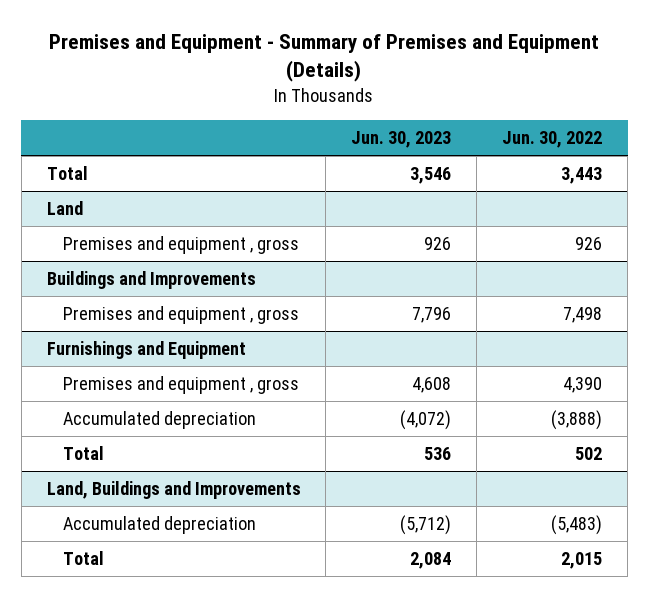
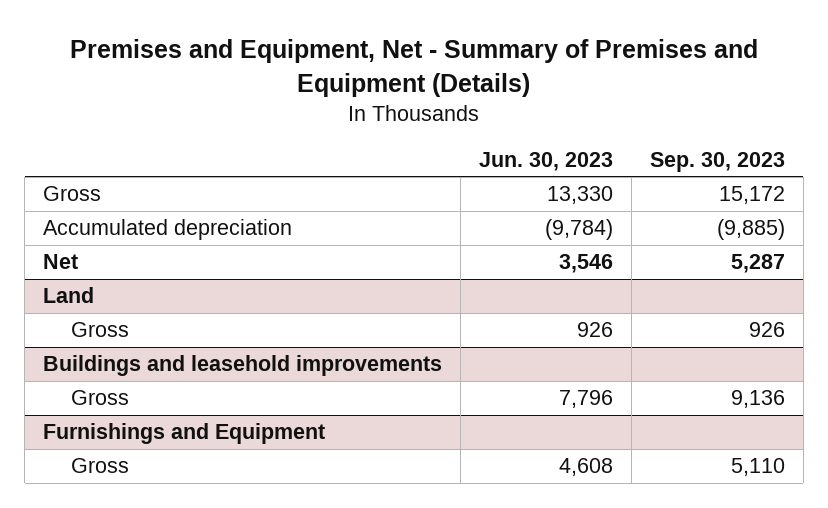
[49,34,600,83] Premises and Equipment - Summary of Premises and Equipment (Details) -> [69,39,758,97] Premises and Equipment, Net - Summary of Premises and Equipment (Details)
[502,130,603,148] Jun. 30, 2022 -> none
none -> [649,152,785,173] Sep. 30, 2023
none -> [43,186,102,202] Gross
none -> [43,219,293,241] Accumulated depreciation
[46,166,88,181] Total -> [43,254,79,270] Net
[62,236,299,255] Premises and equipment , gross -> [70,322,129,338] Gross
[46,271,256,290] Buildings and Improvements -> [43,355,443,377] Buildings and leasehold improvements
[62,306,299,325] Premises and equipment , gross -> [70,390,129,406] Gross
[62,411,256,430] Accumulated depreciation -> none
[62,446,104,461] Total -> none
[46,481,301,500] Land, Buildings and Improvements -> none
[62,516,256,535] Accumulated depreciation -> none
[62,551,104,566] Total -> none
[62,376,299,395] Premises and equipment , gross -> [70,458,129,474] Gross

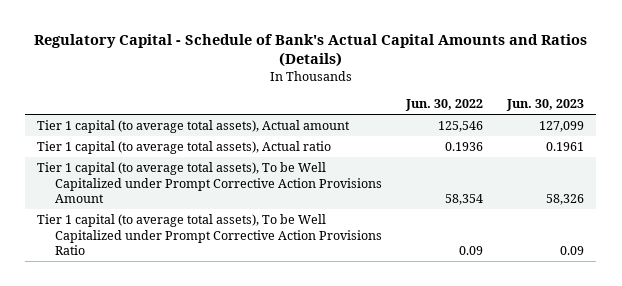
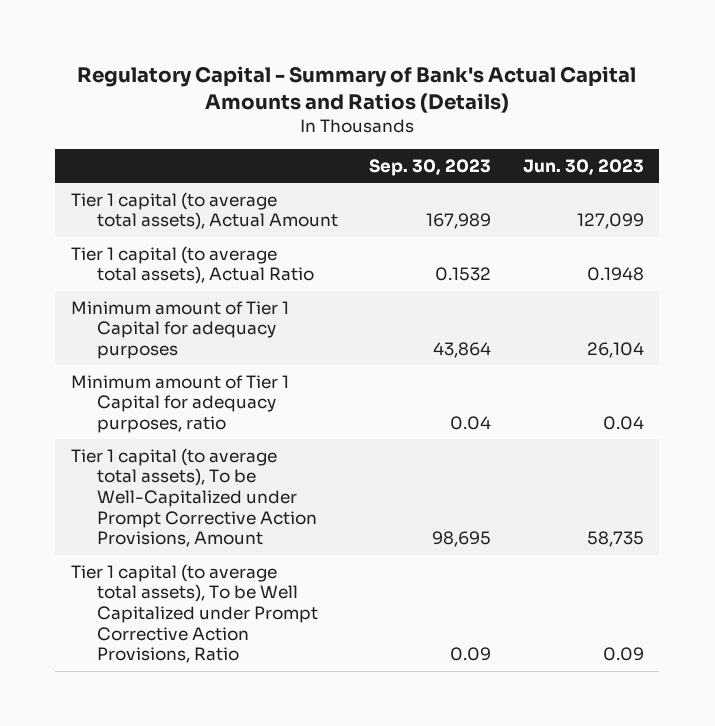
[33,33,587,67] Regulatory Capital - Schedule of Bank's Actual Capital Amounts and Ratios (Details) -> [77,66,637,113] Regulatory Capital - Summary of Bank's Actual Capital Amounts and Ratios (Details)
[405,99,484,112] Jun. 30, 2022 -> none
none -> [369,159,492,177] Sep. 30, 2023
[37,119,351,133] Tier 1 capital (to average total assets), Actual amount -> [71,191,339,231] Tier 1 capital (to average total assets), Actual Amount
[37,140,332,154] Tier 1 capital (to average total assets), Actual ratio -> [71,245,315,285] Tier 1 capital (to average total assets), Actual Ratio
[546,141,585,151] 0.1961 -> [586,267,644,282] 0.1948
none -> [71,300,290,360] Minimum amount of Tier 1 Capital for adequacy purposes
none -> [71,374,290,434] Minimum amount of Tier 1 Capital for adequacy purposes, ratio
[37,161,383,204] Tier 1 capital (to average total assets), To be Well Capitalized under Prompt Corrective Action Provisions Amount -> [71,447,318,548] Tier 1 capital (to average total assets), To be Well-Capitalized under Prompt Corrective Action Provisions, Amount
[546,194,585,206] 58,326 -> [586,531,644,548] 58,735
[37,213,383,256] Tier 1 capital (to average total assets), To be Well Capitalized under Prompt Corrective Action Provisions Ratio -> [71,563,319,664] Tier 1 capital (to average total assets), To be Well Capitalized under Prompt Corrective Action Provisions, Ratio

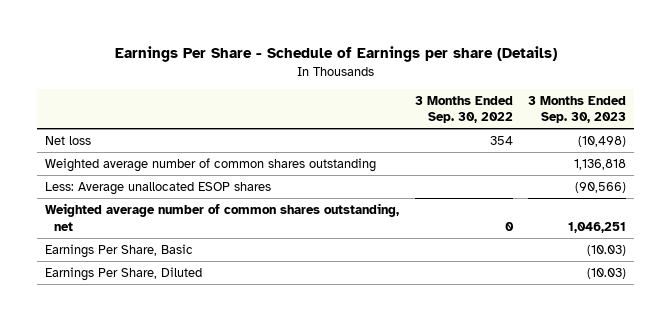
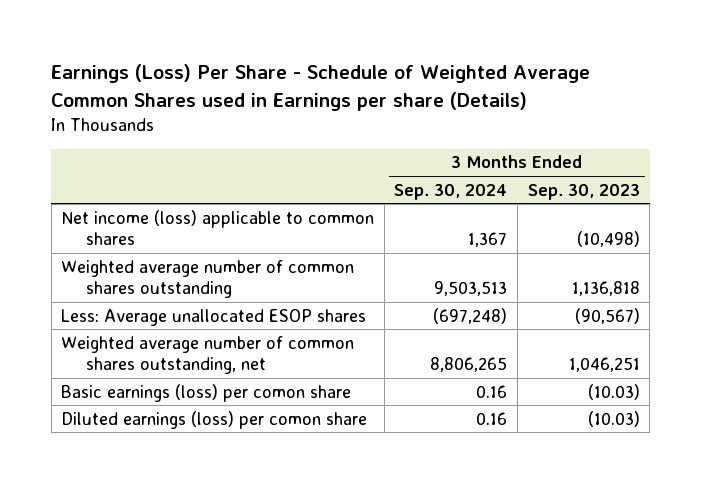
[114,45,557,62] Earnings Per Share - Schedule of Earnings per share (Details) -> [51,63,591,111] Earnings (Loss) Per Share - Schedule of Weighted Average Common Shares used in Earnings per share (Details)
[414,95,513,124] 3 Months Ended Sep. 30, 2022 -> none
none -> [394,183,508,200] Sep. 30, 2024
[44,135,91,145] Net loss -> [61,209,375,246] Net income (loss) applicable to common shares
[575,181,627,193] (90,566) -> [574,307,640,324] (90,567)
[44,243,193,258] Earnings Per Share, Basic -> [61,383,352,402] Basic earnings (loss) per comon share
[44,266,202,281] Earnings Per Share, Diluted -> [61,410,368,429] Diluted earnings (loss) per comon share

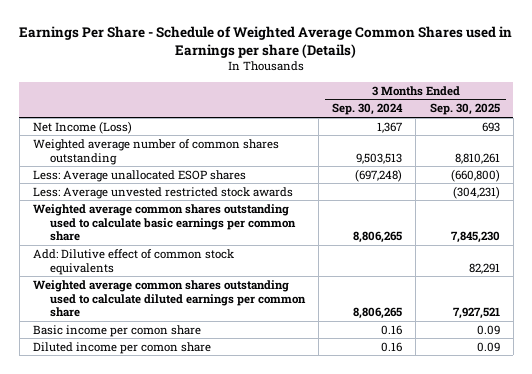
[51,63,591,111] Earnings (Loss) Per Share - Schedule of Weighted Average Common Shares used in Earnings per share (Details) -> [19,25,513,58] Earnings Per Share - Schedule of Weighted Average Common Shares used in Earnings per share (Details)
[527,183,640,200] Sep. 30, 2023 -> none
none -> [429,103,500,116] Sep. 30, 2025
[61,209,375,246] Net income (loss) applicable to common shares -> [32,120,132,134] Net Income (Loss)
none -> [32,186,293,199] Less: Average unvested restricted stock awards
[61,335,355,375] Weighted average number of common shares outstanding, net -> [32,203,296,242] Weighted average common shares outstanding used to calculate basic earnings per common share
none -> [32,248,234,275] Add: Dilutive effect of common stock equivalents
none -> [32,279,306,318] Weighted average common shares outstanding used to calculate diluted earnings per common share
[61,383,352,402] Basic earnings (loss) per comon share -> [32,324,201,337] Basic income per comon share
[61,410,368,429] Diluted earnings (loss) per comon share -> [32,341,211,354] Diluted income per comon share

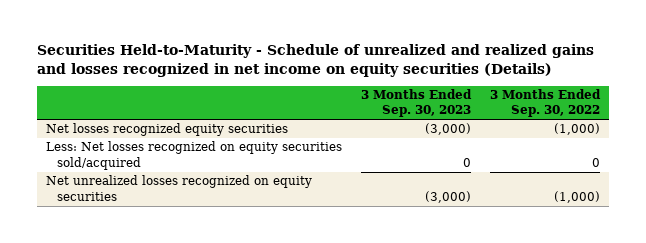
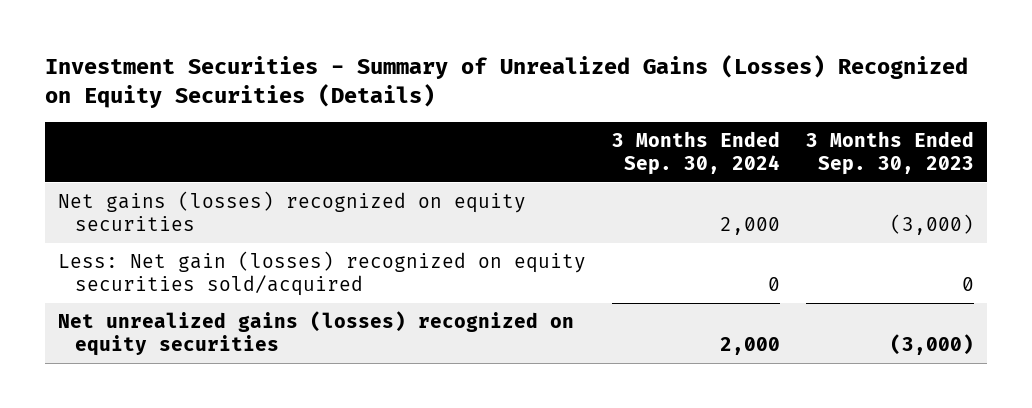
[36,44,594,77] Securities Held-to-Maturity - Schedule of unrealized and realized gains and losses recognized in net income on equity securities (Details) -> [45,55,969,109] Investment Securities - Summary of Unrealized Gains (Losses) Recognized on Equity Securities (Details)
[489,89,601,118] 3 Months Ended Sep. 30, 2022 -> none
none -> [612,131,781,175] 3 Months Ended Sep. 30, 2024
[46,123,289,137] Net losses recognized equity securities -> [58,191,527,231] Net gains (losses) recognized on equity securities
[46,141,343,170] Less: Net losses recognized on equity securities sold/acquired -> [58,251,587,296] Less: Net gain (losses) recognized on equity securities sold/acquired
[46,175,313,201] Net unrealized losses recognized on equity securities -> [58,311,575,356] Net unrealized gains (losses) recognized on equity securities

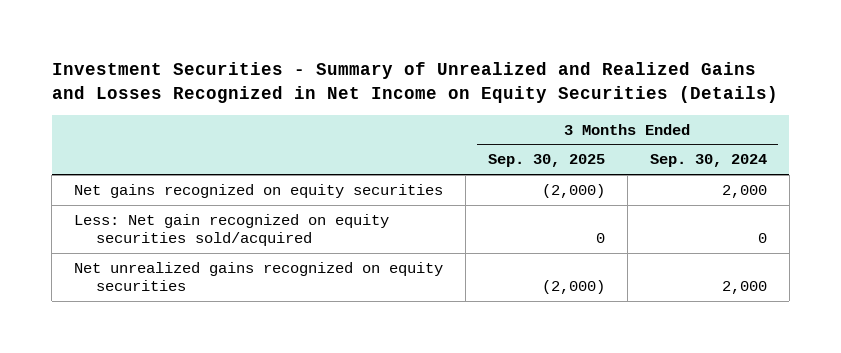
[45,55,969,109] Investment Securities - Summary of Unrealized Gains (Losses) Recognized on Equity Securities (Details) -> [51,62,778,104] Investment Securities - Summary of Unrealized and Realized Gains and Losses Recognized in Net Income on Equity Securities (Details)
[806,131,975,175] 3 Months Ended Sep. 30, 2023 -> none
none -> [488,154,606,168] Sep. 30, 2025
[58,191,527,231] Net gains (losses) recognized on equity securities -> [74,184,444,199] Net gains recognized on equity securities
[58,251,587,296] Less: Net gain (losses) recognized on equity securities sold/acquired -> [74,214,390,246] Less: Net gain recognized on equity securities sold/acquired
[58,311,575,356] Net unrealized gains (losses) recognized on equity securities -> [74,262,444,291] Net unrealized gains recognized on equity securities

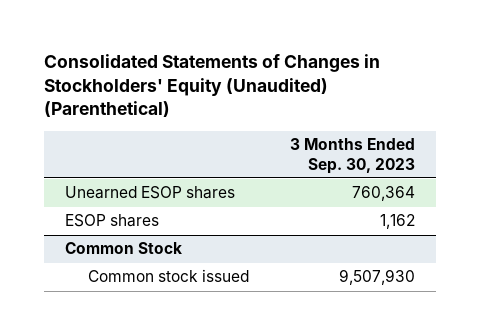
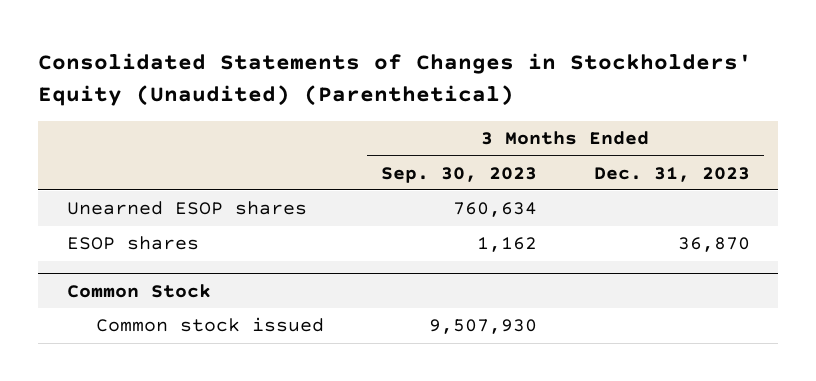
none -> [593,166,750,182] Dec. 31, 2023
[352,186,416,202] 760,364 -> [452,202,537,218] 760,634

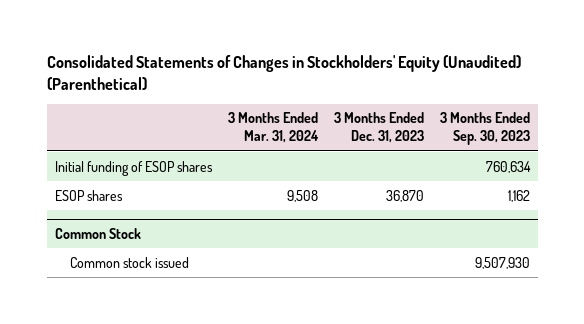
none -> [227,112,319,144] 3 Months Ended Mar. 31, 2024
[66,201,307,216] Unearned ESOP shares -> [54,160,213,176] Initial funding of ESOP shares

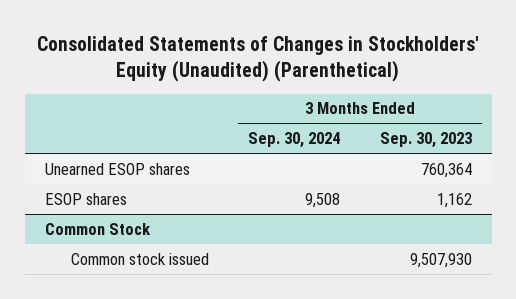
[227,112,319,144] 3 Months Ended Mar. 31, 2024 -> none
[333,112,424,144] 3 Months Ended Dec. 31, 2023 -> none
none -> [248,132,341,149] Sep. 30, 2024
[54,160,213,176] Initial funding of ESOP shares -> none
none -> [44,162,190,175] Unearned ESOP shares

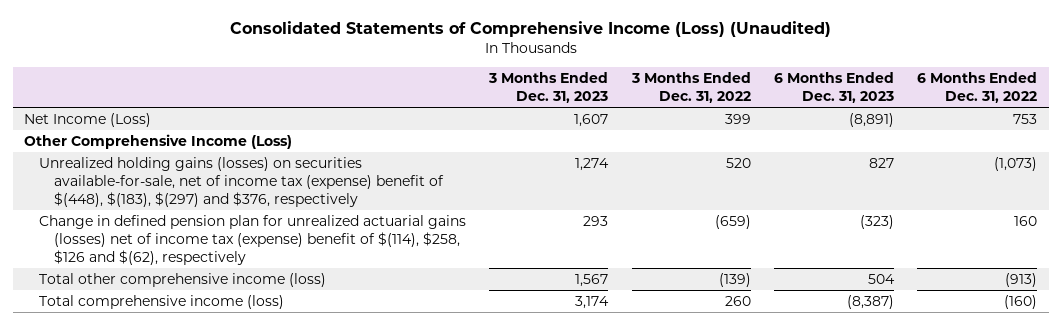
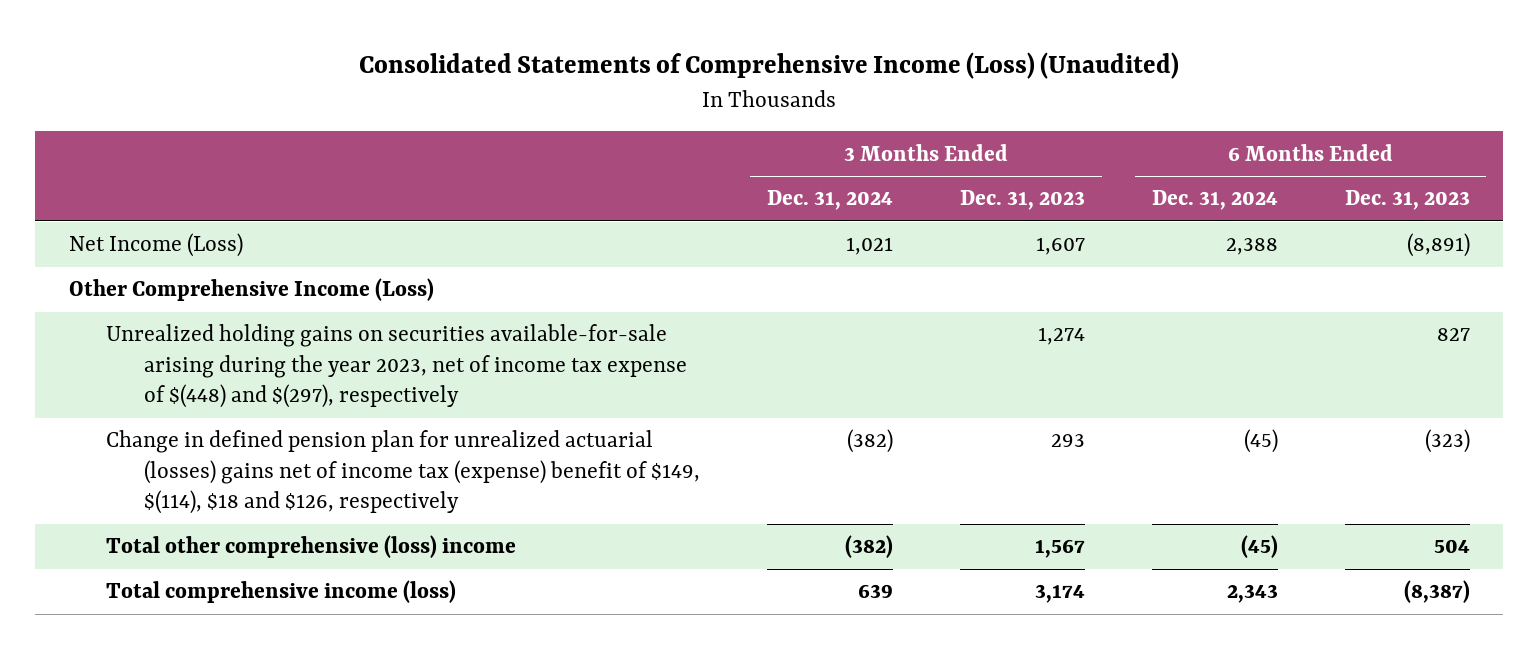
[630,71,751,103] 3 Months Ended Dec. 31, 2022 -> none
[917,71,1038,103] 6 Months Ended Dec. 31, 2022 -> none
none -> [766,190,893,211] Dec. 31, 2024
none -> [1151,190,1278,211] Dec. 31, 2024
[39,157,444,207] Unrealized holding gains (losses) on securities available-for-sale, net of income tax (expense) benefit of $(448), $(183), $(297) and $376, respectively -> [106,324,688,409] Unrealized holding gains on securities available-for-sale arising during the year 2023, net of income tax expense of $(448) and $(297), respectively
[39,215,467,265] Change in defined pension plan for unrealized actuarial gains (losses) net of income tax (expense) benefit of $(114), $258, $126 and $(62), respectively -> [106,430,701,515] Change in defined pension plan for unrealized actuarial (losses) gains net of income tax (expense) benefit of $149, $(114), $18 and $126, respectively
[39,273,327,288] Total other comprehensive income (loss) -> [106,535,517,559] Total other comprehensive (loss) income

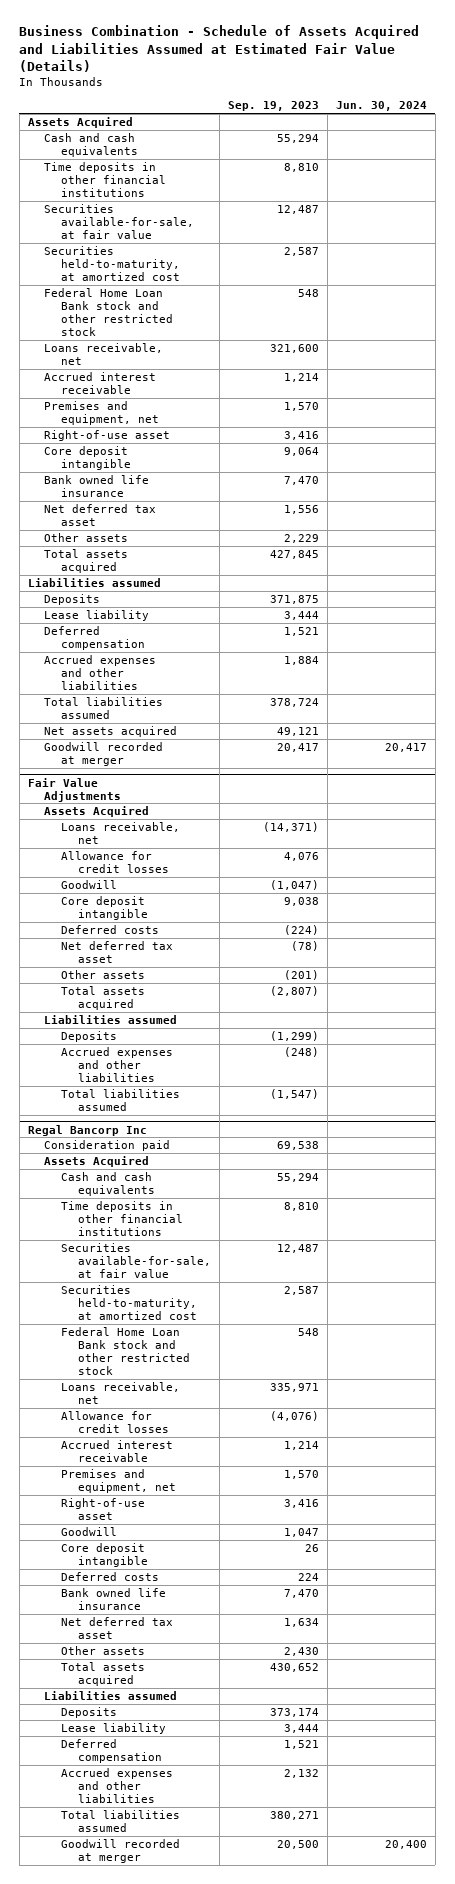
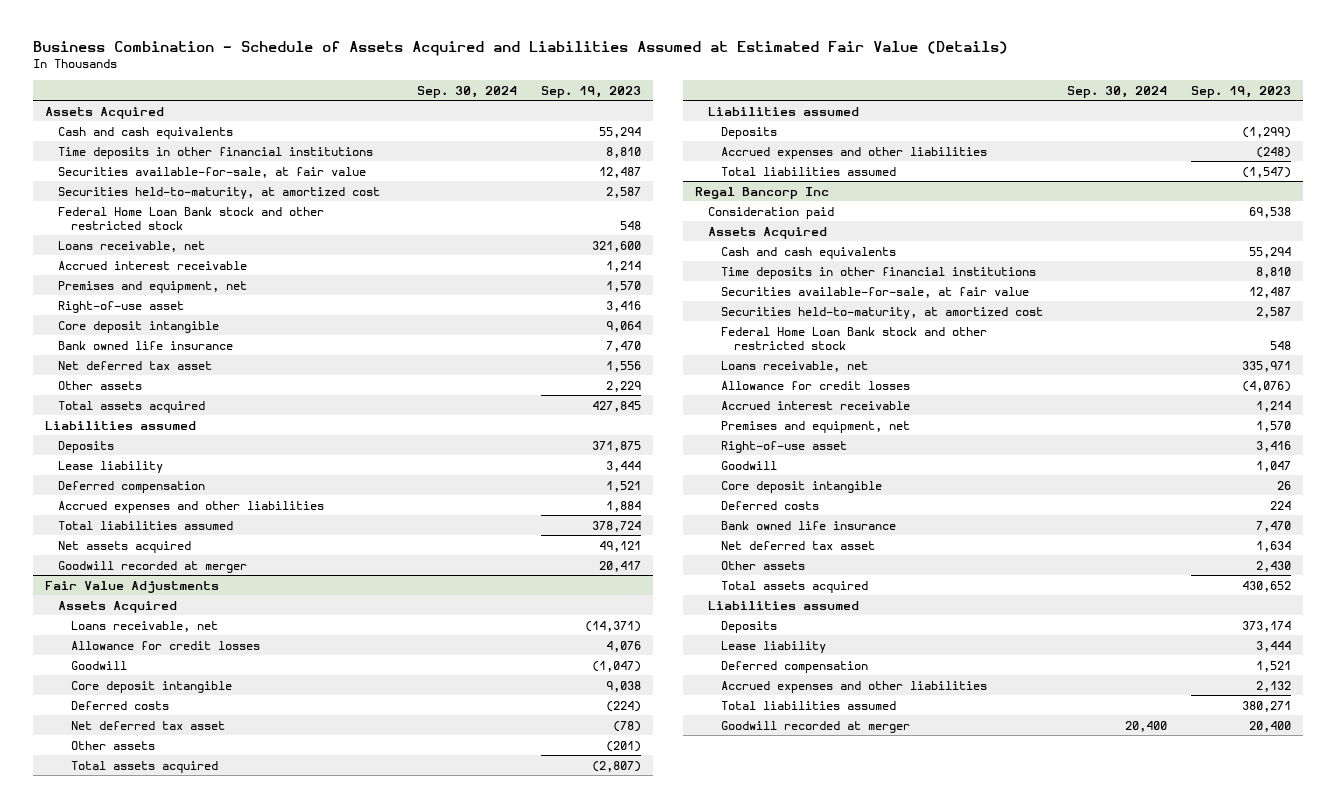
[336,101,428,112] Jun. 30, 2024 -> none
none -> [416,85,517,98] Sep. 30, 2024
[277,1840,320,1850] 20,500 -> [1248,720,1291,732] 20,400

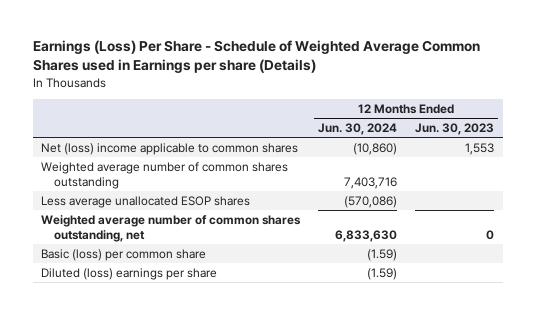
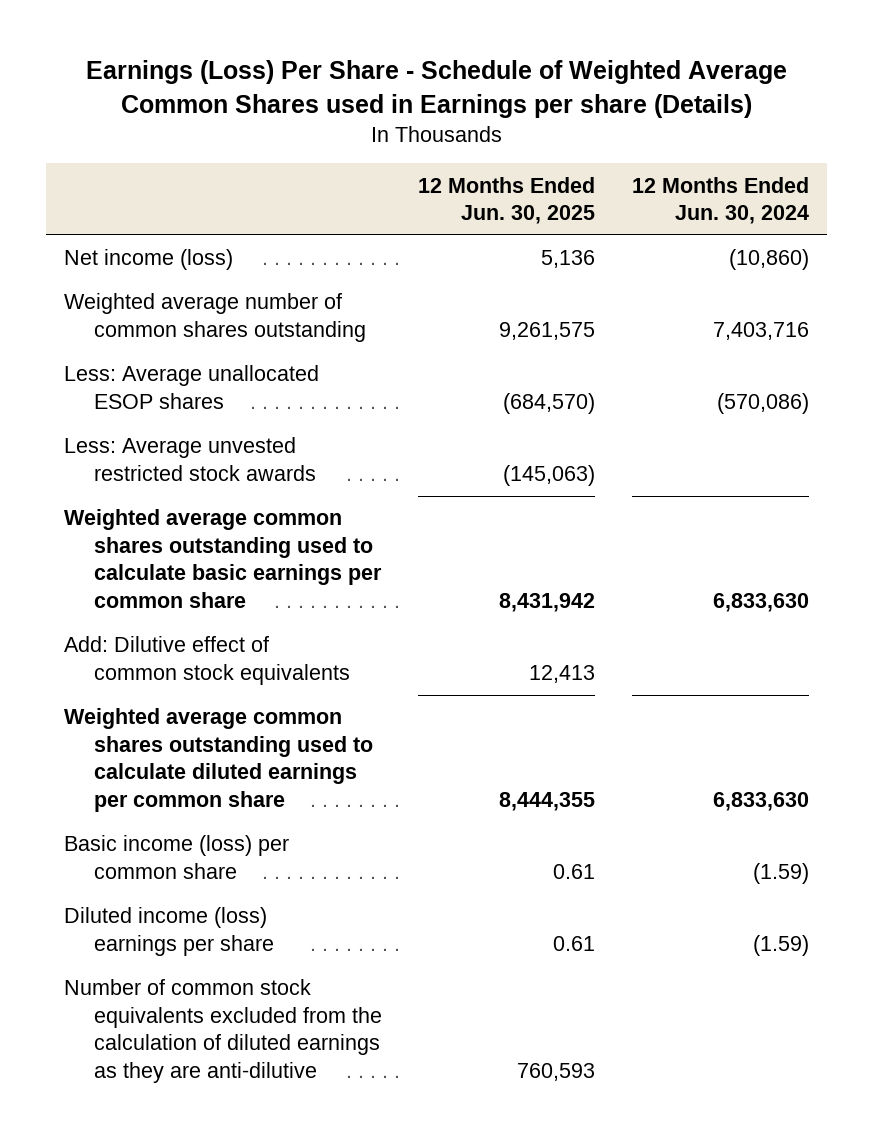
[414,123,494,136] Jun. 30, 2023 -> none
none -> [418,176,596,225] 12 Months Ended Jun. 30, 2025
[41,142,299,155] Net (loss) income applicable to common shares -> [64,249,234,271] Net income (loss)
[41,195,251,208] Less average unallocated ESOP shares -> [64,365,320,409] Less: Average unallocated ESOP shares
none -> [64,437,316,481] Less: Average unvested restricted stock awards
[41,214,302,243] Weighted average number of common shares outstanding, net -> [64,509,382,608] Weighted average common shares outstanding used to calculate basic earnings per common share
none -> [64,636,350,685] Add: Dilutive effect of common stock equivalents
none -> [64,708,373,812] Weighted average common shares outstanding used to calculate diluted earnings per common share
[41,248,207,261] Basic (loss) per common share -> [64,835,290,879] Basic income (loss) per common share
[41,267,218,280] Diluted (loss) earnings per share -> [64,907,274,956] Diluted income (loss) earnings per share
none -> [64,979,382,1083] Number of common stock equivalents excluded from the calculation of diluted earnings as they are anti-dilutive

